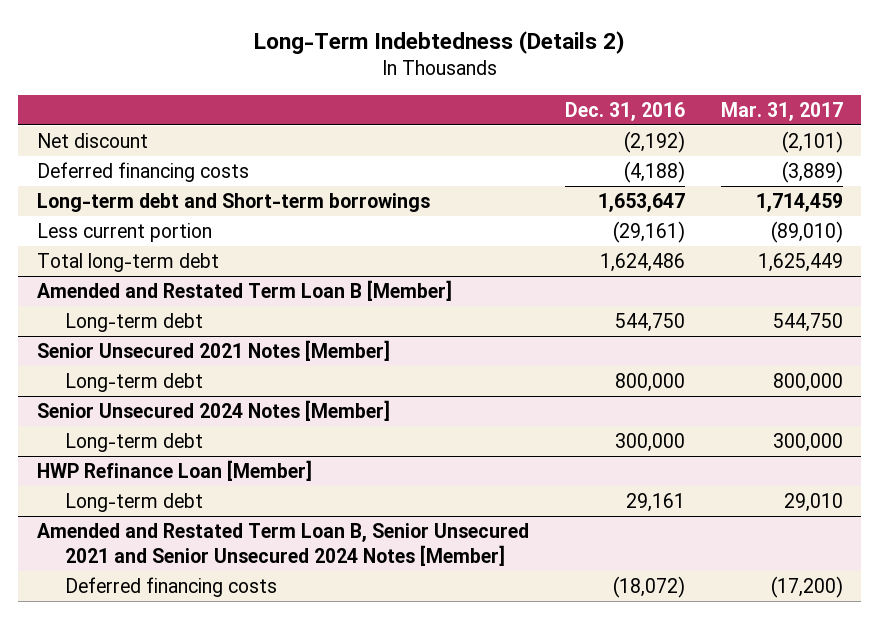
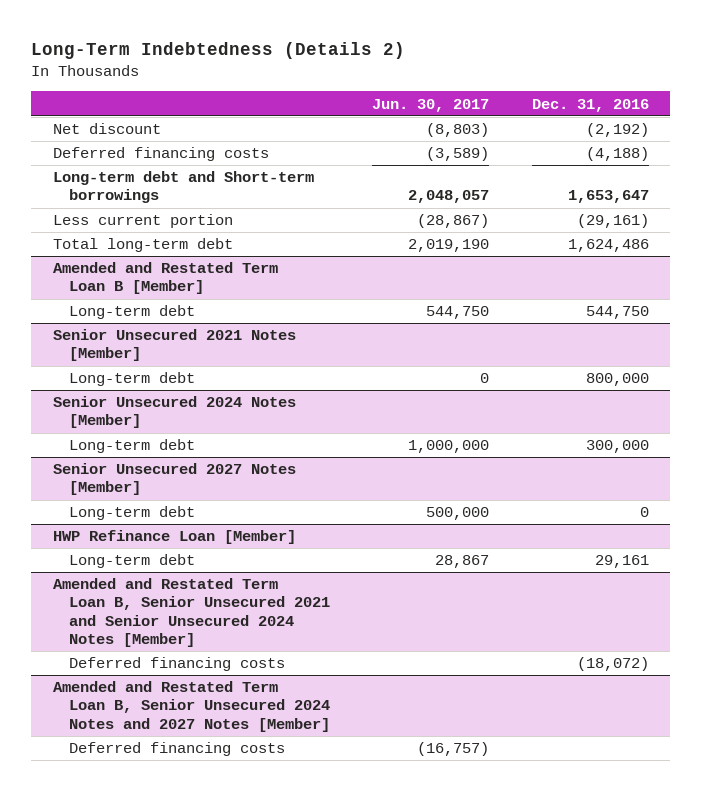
[721,101,844,121] Mar. 31, 2017 -> none
none -> [372,98,490,112] Jun. 30, 2017
none -> [52,463,296,496] Senior Unsecured 2027 Notes [Member]
none -> [68,506,195,521] Long-term debt
none -> [52,681,330,732] Amended and Restated Term Loan B, Senior Unsecured 2024 Notes and 2027 Notes [Member]
none -> [68,742,285,757] Deferred financing costs

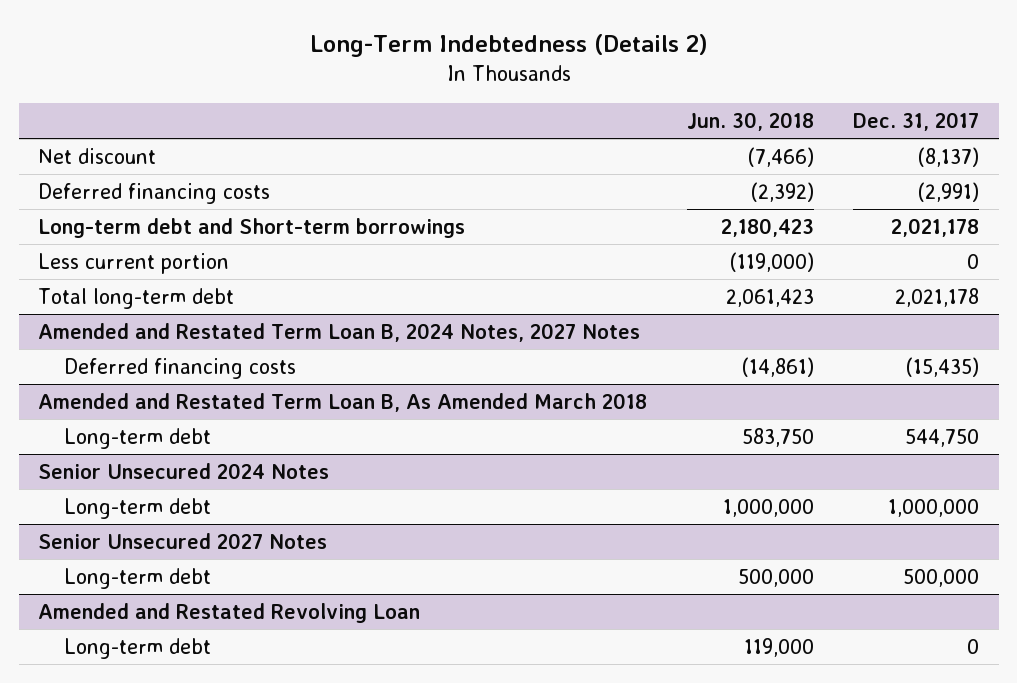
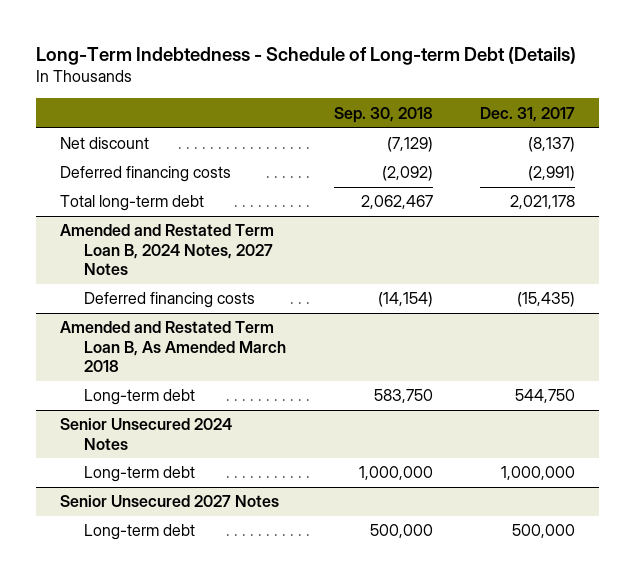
[309,34,708,58] Long-Term Indebtedness (Details 2) -> [35,46,576,65] Long-Term Indebtedness - Schedule of Long-term Debt (Details)
[686,111,814,131] Jun. 30, 2018 -> none
none -> [333,106,433,123] Sep. 30, 2018
[38,217,466,238] Long-term debt and Short-term borrowings -> none
[38,252,230,274] Less current portion -> none
[38,602,421,623] Amended and Restated Revolving Loan -> none
[63,637,211,659] Long-term debt -> none

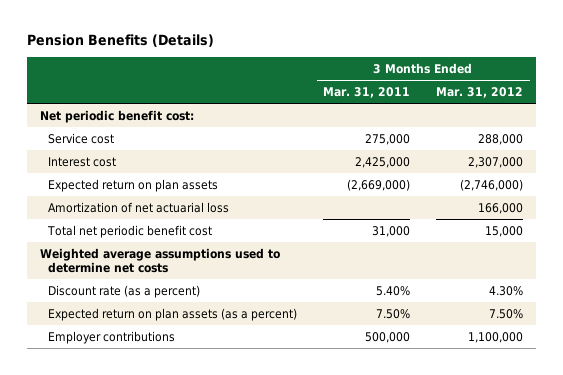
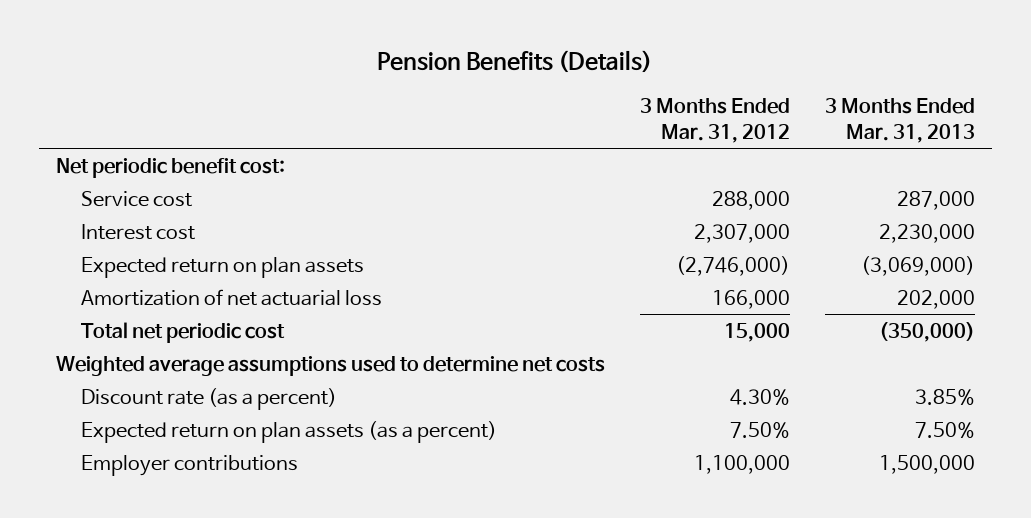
[323,87,411,99] Mar. 31, 2011 -> none
none -> [824,97,975,143] 3 Months Ended Mar. 31, 2013
[47,224,213,238] Total net periodic benefit cost -> [80,321,285,343] Total net periodic cost

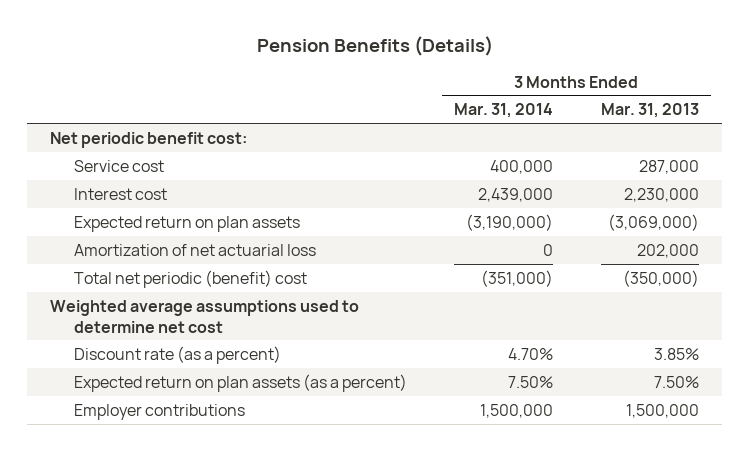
[639,97,790,143] 3 Months Ended Mar. 31, 2012 -> none
none -> [454,103,554,119] Mar. 31, 2014
[80,321,285,343] Total net periodic cost -> [73,269,307,288] Total net periodic (benefit) cost
[56,355,606,376] Weighted average assumptions used to determine net costs -> [50,299,360,333] Weighted average assumptions used to determine net cost

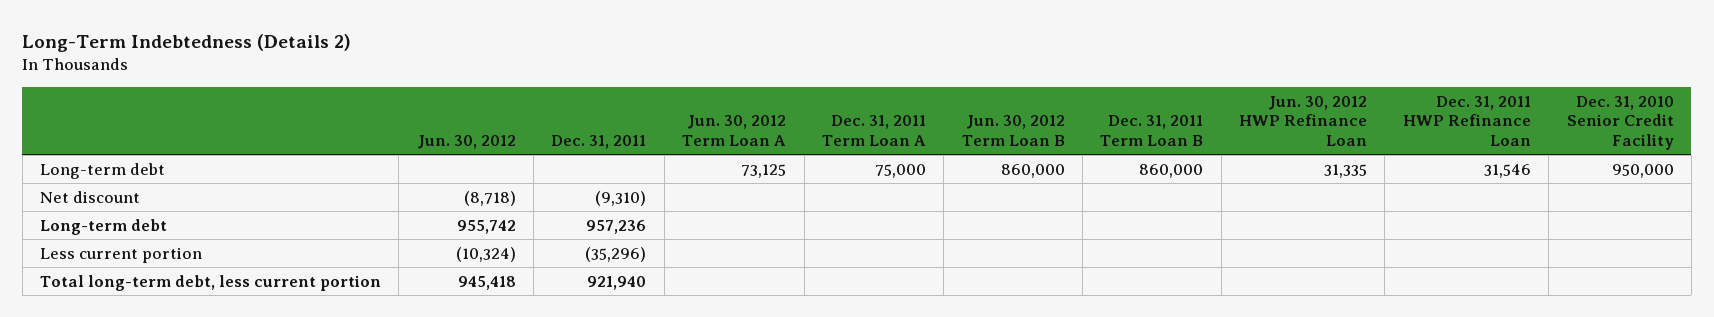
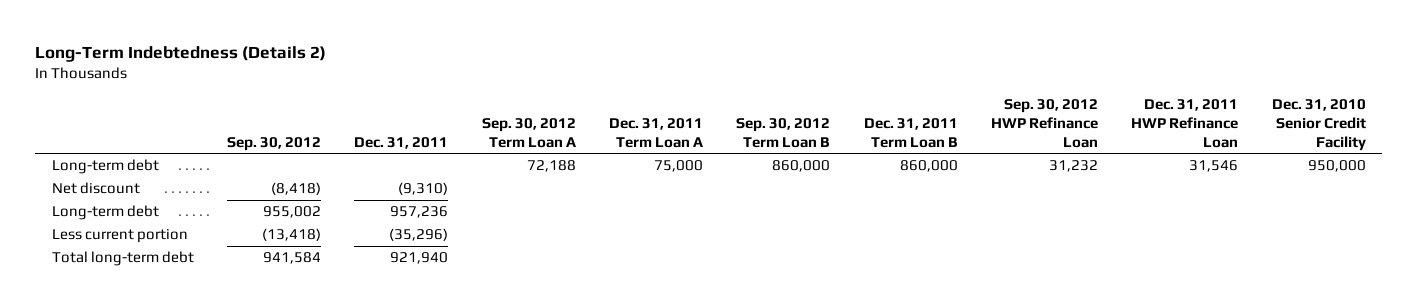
[416,134,516,149] Jun. 30, 2012 -> none
[682,115,787,146] Jun. 30, 2012 Term Loan A -> none
[961,115,1065,146] Jun. 30, 2012 Term Loan B -> none
[1239,95,1368,146] Jun. 30, 2012 HWP Refinance Loan -> none
none -> [226,136,321,151] Sep. 30, 2012
none -> [481,118,576,148] Sep. 30, 2012 Term Loan A
none -> [736,118,831,148] Sep. 30, 2012 Term Loan B
none -> [990,99,1098,148] Sep. 30, 2012 HWP Refinance Loan
[40,274,382,291] Total long-term debt, less current portion -> [51,251,194,267] Total long-term debt

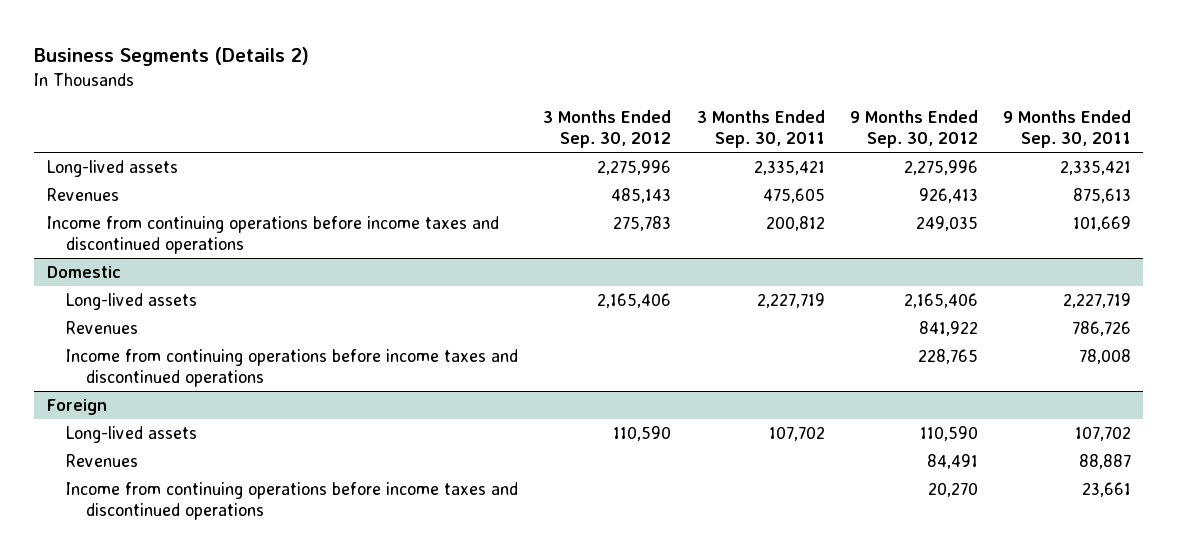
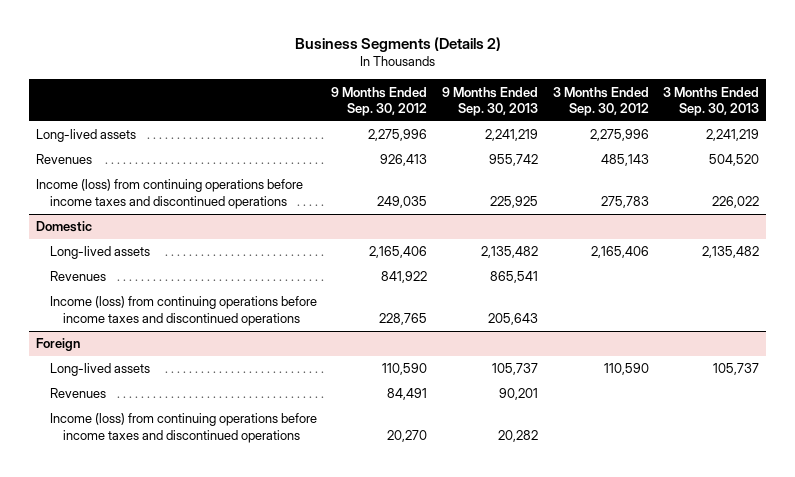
[696,110,825,149] 3 Months Ended Sep. 30, 2011 -> none
[1002,110,1131,149] 9 Months Ended Sep. 30, 2011 -> none
none -> [441,86,538,117] 9 Months Ended Sep. 30, 2013
none -> [663,86,760,117] 3 Months Ended Sep. 30, 2013
[46,216,499,255] Income from continuing operations before income taxes and discontinued operations -> [36,179,304,209] Income (loss) from continuing operations before income taxes and discontinued operations
[66,349,519,388] Income from continuing operations before income taxes and discontinued operations -> [49,296,317,326] Income (loss) from continuing operations before income taxes and discontinued operations
[66,482,519,521] Income from continuing operations before income taxes and discontinued operations -> [49,413,317,443] Income (loss) from continuing operations before income taxes and discontinued operations

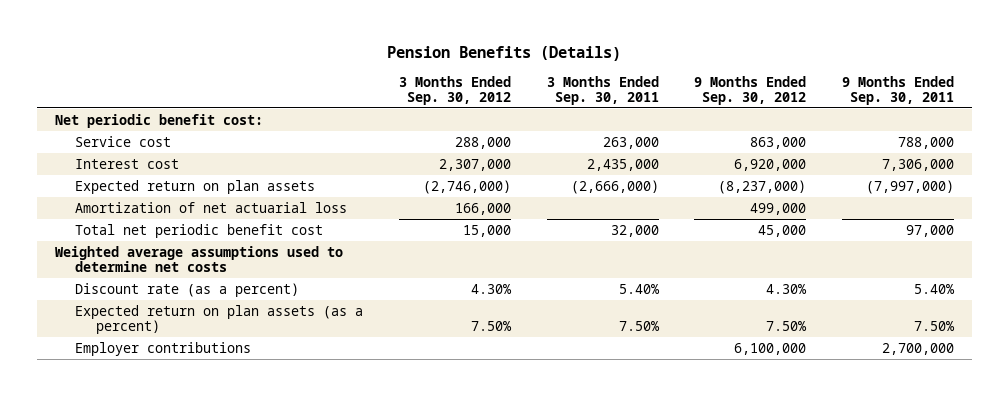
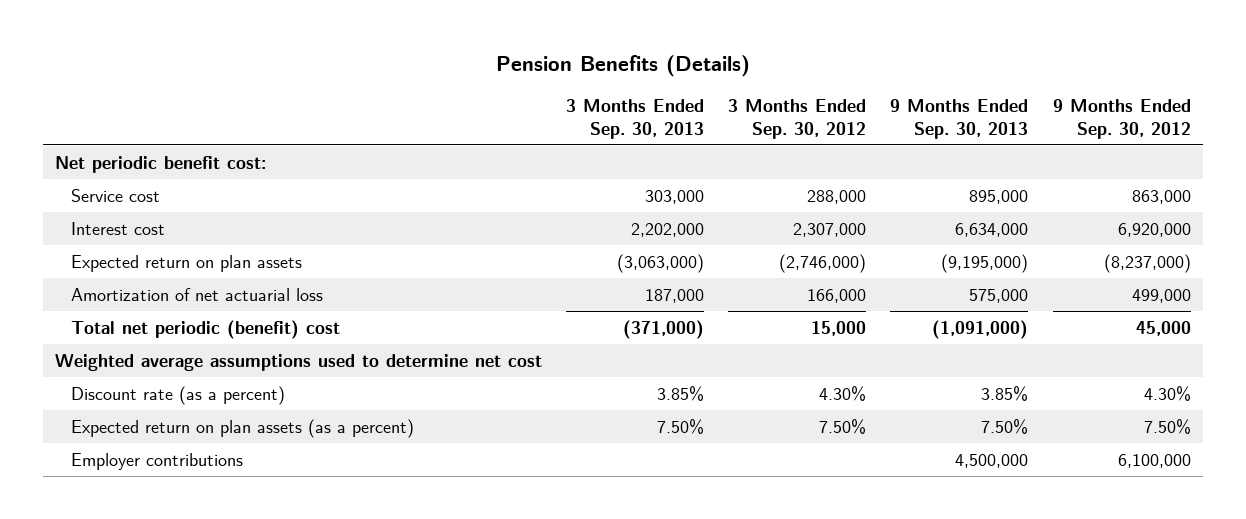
[546,75,659,106] 3 Months Ended Sep. 30, 2011 -> none
[841,75,954,106] 9 Months Ended Sep. 30, 2011 -> none
none -> [566,99,705,139] 3 Months Ended Sep. 30, 2013
none -> [890,99,1029,139] 9 Months Ended Sep. 30, 2013
[75,223,324,238] Total net periodic benefit cost -> [70,319,340,339] Total net periodic (benefit) cost
[54,245,343,273] Weighted average assumptions used to determine net costs -> [55,353,543,371] Weighted average assumptions used to determine net cost

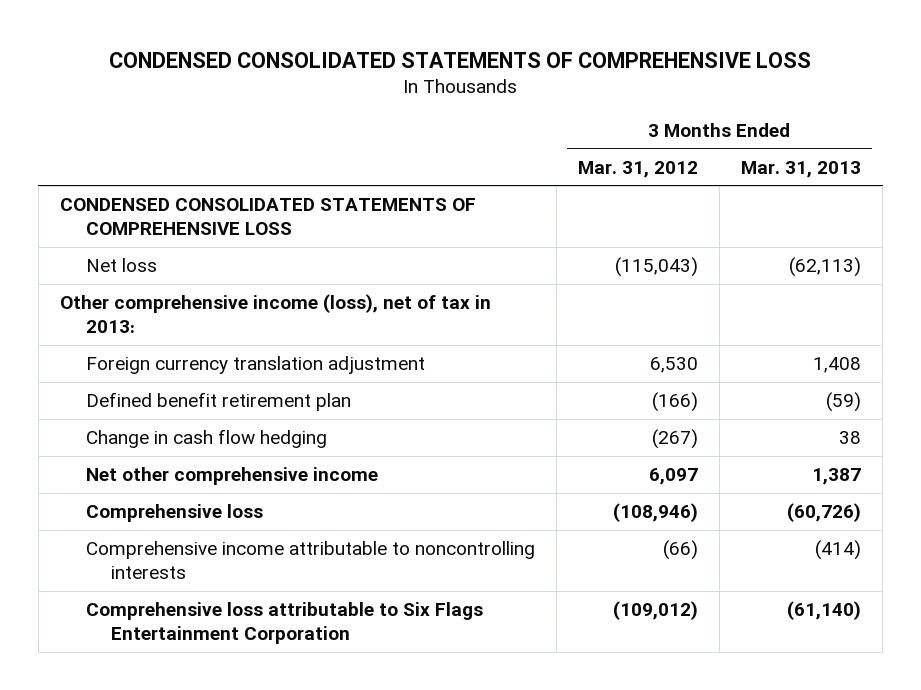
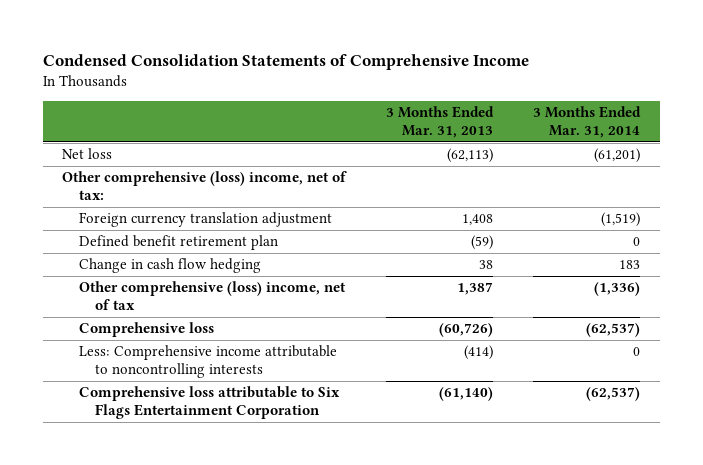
[109,51,812,68] CONDENSED CONSOLIDATED STATEMENTS OF COMPREHENSIVE LOSS -> [42,53,529,70] Condensed Consolidation Statements of Comprehensive Income
[577,160,698,178] Mar. 31, 2012 -> none
none -> [533,106,642,138] 3 Months Ended Mar. 31, 2014
[59,198,476,235] CONDENSED CONSOLIDATED STATEMENTS OF COMPREHENSIVE LOSS -> none
[59,294,491,333] Other comprehensive income (loss), net of tax in 2013: -> [62,171,348,201] Other comprehensive (loss) income, net of tax:
[85,467,378,486] Net other comprehensive income -> [78,281,346,311] Other comprehensive (loss) income, net of tax
[85,541,535,579] Comprehensive income attributable to noncontrolling interests -> [78,345,337,379] Less: Comprehensive income attributable to noncontrolling interests

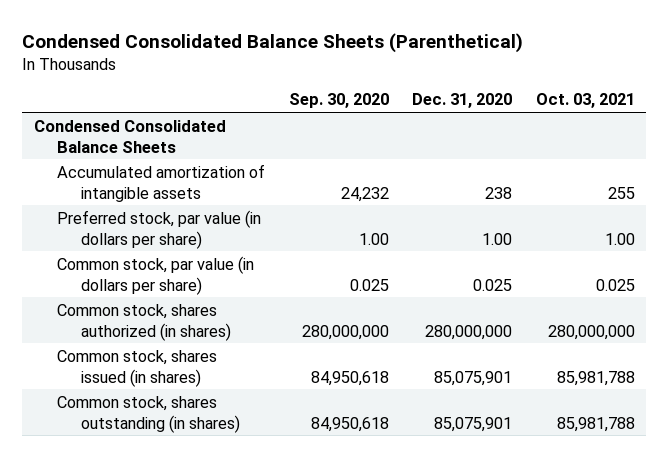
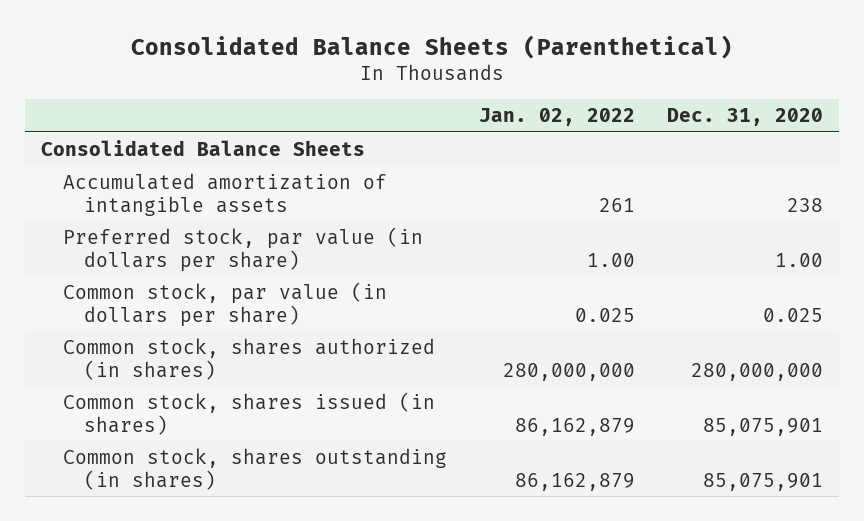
[22,32,524,53] Condensed Consolidated Balance Sheets (Parenthetical) -> [130,34,733,59] Consolidated Balance Sheets (Parenthetical)
[288,93,389,109] Sep. 30, 2020 -> none
[535,93,635,109] Oct. 03, 2021 -> none
none -> [478,108,635,127] Jan. 02, 2022
[33,119,226,153] Condensed Consolidated Balance Sheets -> [41,139,366,156] Consolidated Balance Sheets

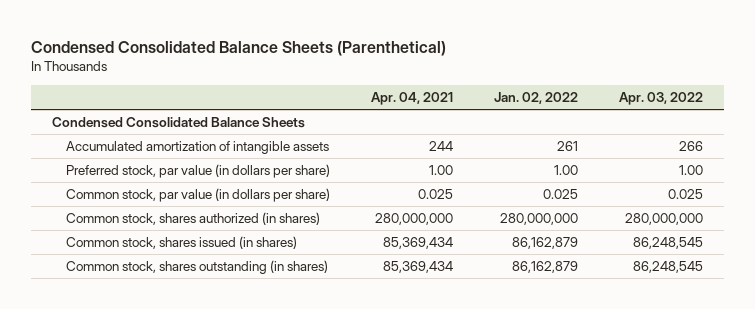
[130,34,733,59] Consolidated Balance Sheets (Parenthetical) -> [31,40,447,56] Condensed Consolidated Balance Sheets (Parenthetical)
[666,108,823,127] Dec. 31, 2020 -> none
none -> [371,92,454,106] Apr. 04, 2021
none -> [619,92,704,106] Apr. 03, 2022
[41,139,366,156] Consolidated Balance Sheets -> [51,117,305,129] Condensed Consolidated Balance Sheets

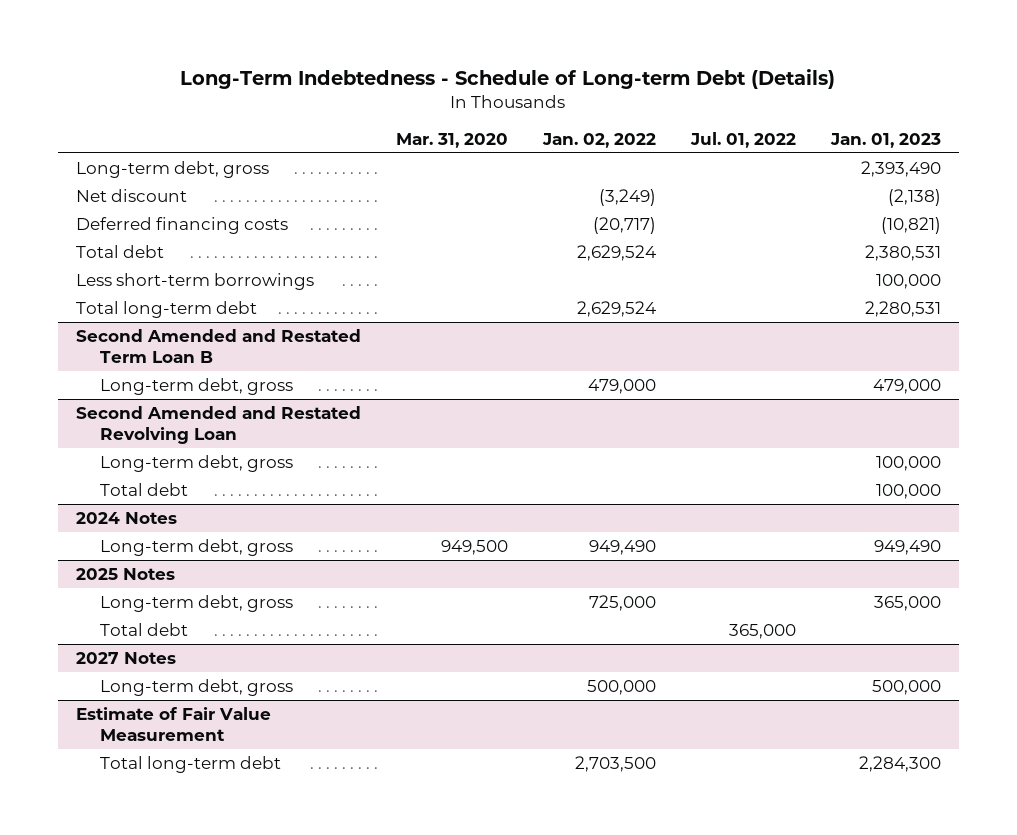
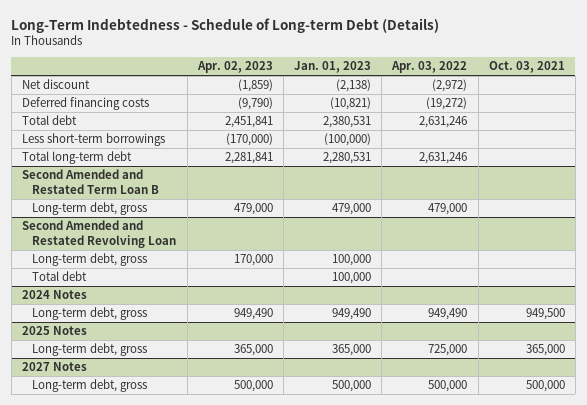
[395,132,508,148] Mar. 31, 2020 -> none
[541,132,656,148] Jan. 02, 2022 -> none
[690,131,797,148] Jul. 01, 2022 -> none
none -> [196,61,273,74] Apr. 02, 2023
none -> [391,61,468,74] Apr. 03, 2022
none -> [488,61,565,74] Oct. 03, 2021
[75,161,269,179] Long-term debt, gross -> none
[876,274,942,290] 100,000 -> [324,133,372,147] (100,000)
[99,623,188,637] Total debt -> none
[75,707,271,742] Estimate of Fair Value Measurement -> none
[99,756,281,774] Total long-term debt -> none

